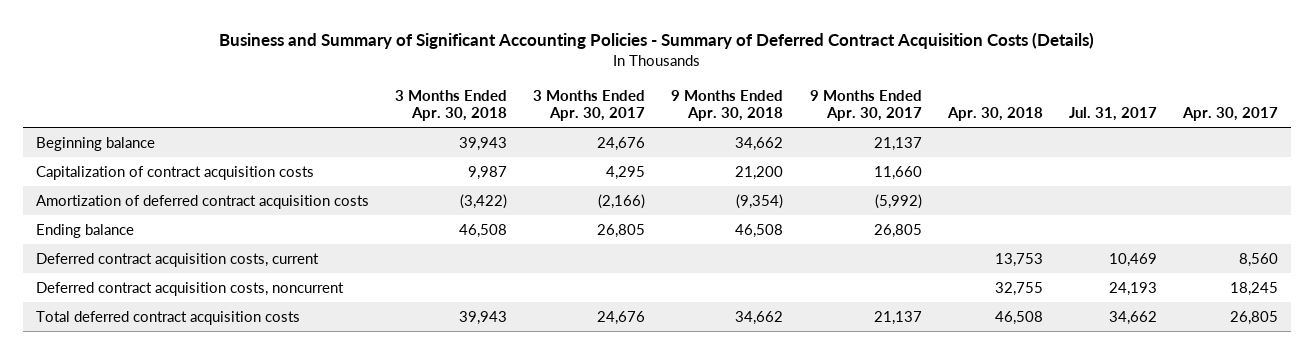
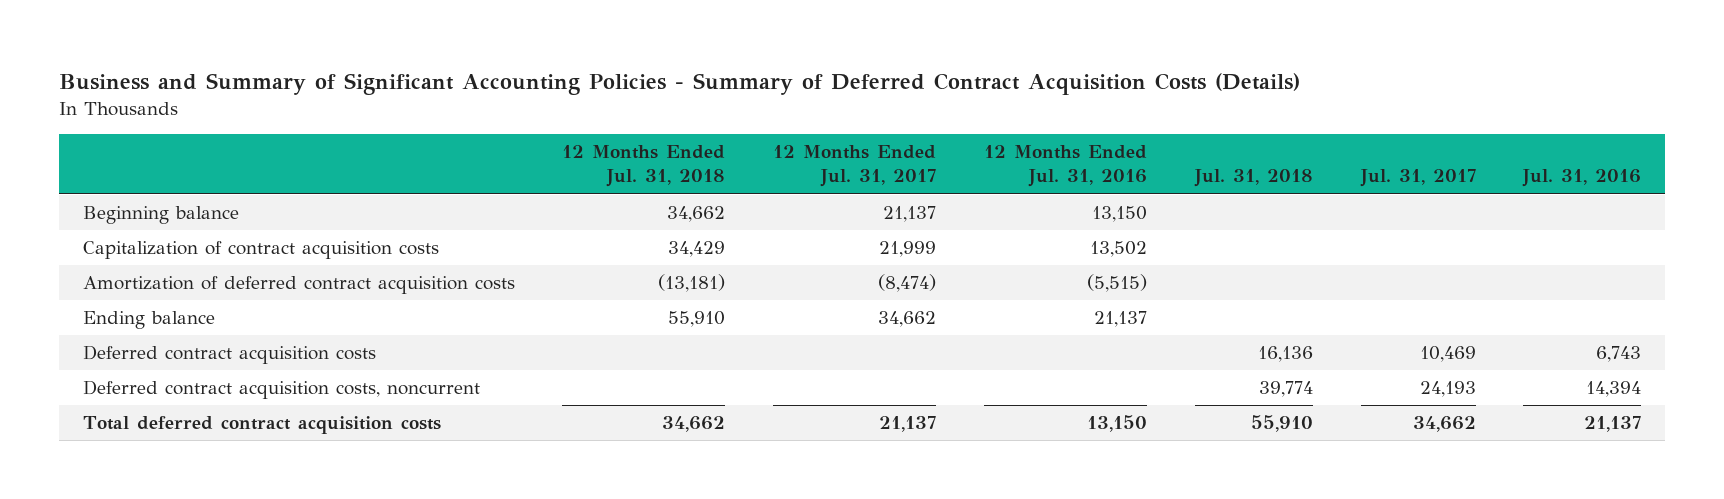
[395,89,508,122] 3 Months Ended Apr. 30, 2018 -> none
[533,89,646,122] 3 Months Ended Apr. 30, 2017 -> none
[671,89,784,122] 9 Months Ended Apr. 30, 2018 -> none
[809,89,922,122] 9 Months Ended Apr. 30, 2017 -> none
[946,107,1043,122] Apr. 30, 2018 -> none
[1182,107,1279,122] Apr. 30, 2017 -> none
none -> [562,145,726,188] 12 Months Ended Jul. 31, 2018
none -> [773,145,937,188] 12 Months Ended Jul. 31, 2017
none -> [984,145,1148,188] 12 Months Ended Jul. 31, 2016
none -> [1193,169,1313,188] Jul. 31, 2018
none -> [1522,169,1642,188] Jul. 31, 2016
[35,252,319,267] Deferred contract acquisition costs, current -> [82,345,376,365] Deferred contract acquisition costs

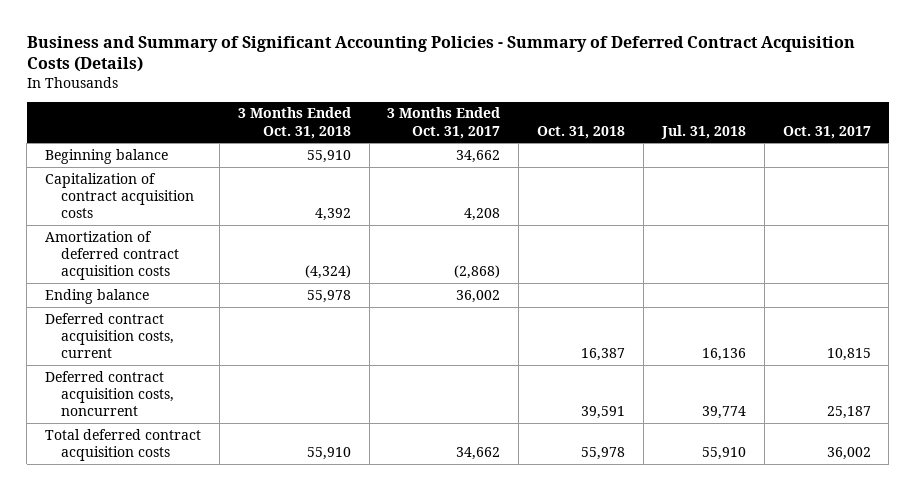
[562,145,726,188] 12 Months Ended Jul. 31, 2018 -> none
[773,145,937,188] 12 Months Ended Jul. 31, 2017 -> none
[984,145,1148,188] 12 Months Ended Jul. 31, 2016 -> none
[1359,169,1476,188] Jul. 31, 2017 -> none
[1522,169,1642,188] Jul. 31, 2016 -> none
none -> [237,107,351,139] 3 Months Ended Oct. 31, 2018
none -> [387,107,501,139] 3 Months Ended Oct. 31, 2017
none -> [537,125,626,139] Oct. 31, 2018
none -> [782,125,871,139] Oct. 31, 2017
[82,345,376,365] Deferred contract acquisition costs -> [45,312,175,358] Deferred contract acquisition costs, current

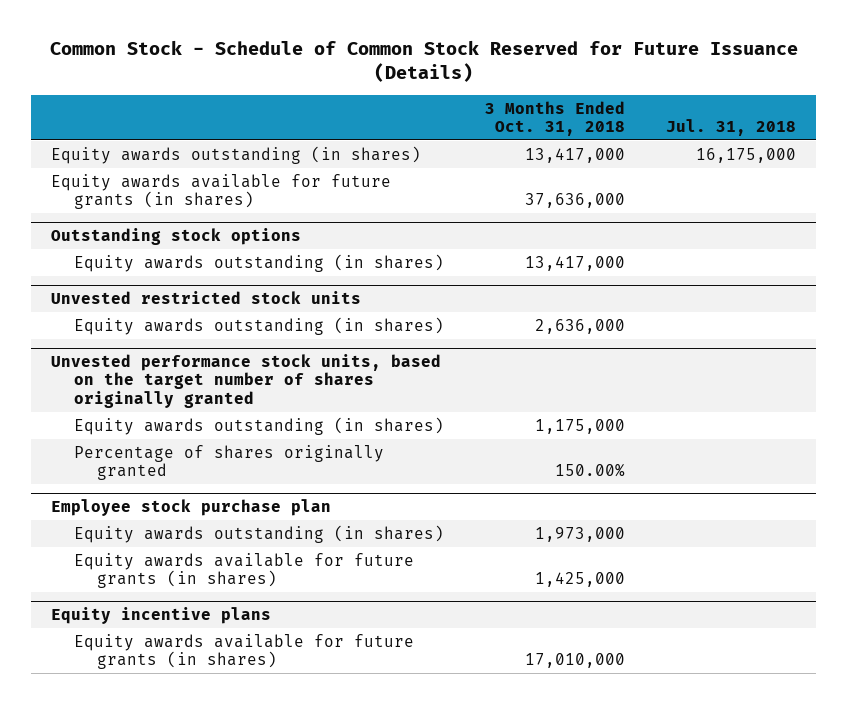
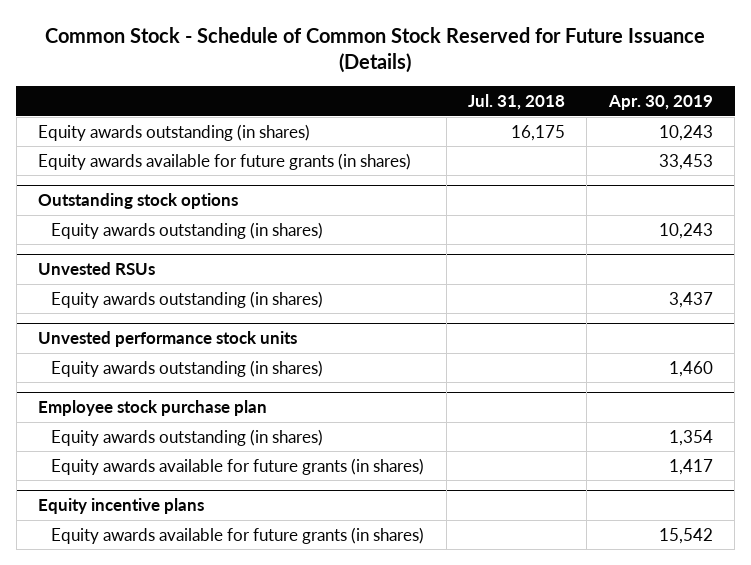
[484,100,625,136] 3 Months Ended Oct. 31, 2018 -> none
none -> [607,95,713,111] Apr. 30, 2019
[695,147,796,163] 16,175,000 -> [510,124,565,141] 16,175
[51,291,362,305] Unvested restricted stock units -> [37,261,155,275] Unvested RSUs
[51,354,442,408] Unvested performance stock units, based on the target number of shares originally granted -> [37,330,297,347] Unvested performance stock units
[74,444,385,481] Percentage of shares originally granted -> none

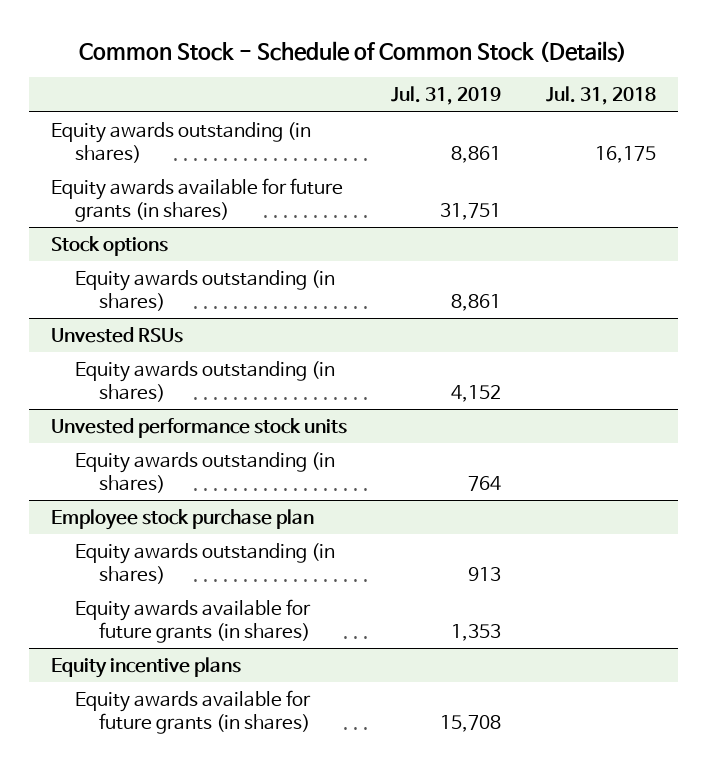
[45,26,706,74] Common Stock - Schedule of Common Stock Reserved for Future Issuance (Details) -> [79,40,628,62] Common Stock - Schedule of Common Stock (Details)
[607,95,713,111] Apr. 30, 2019 -> none
none -> [391,86,502,106] Jul. 31, 2019
[37,192,238,209] Outstanding stock options -> [51,235,169,256] Stock options

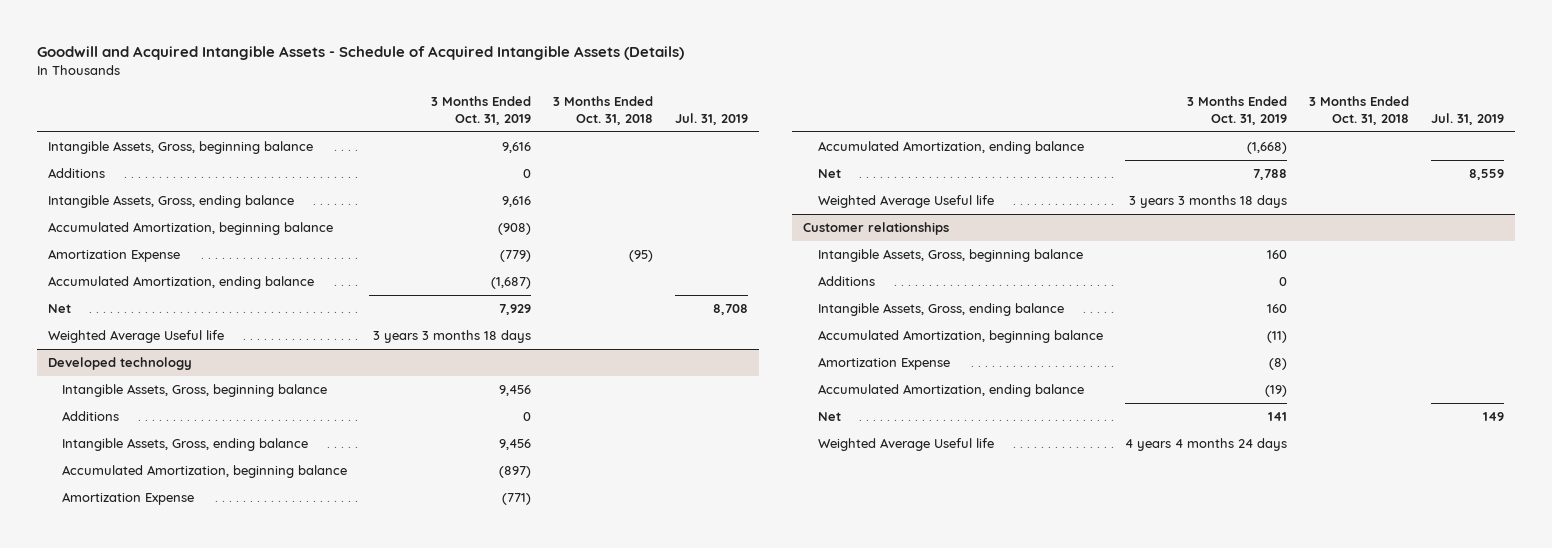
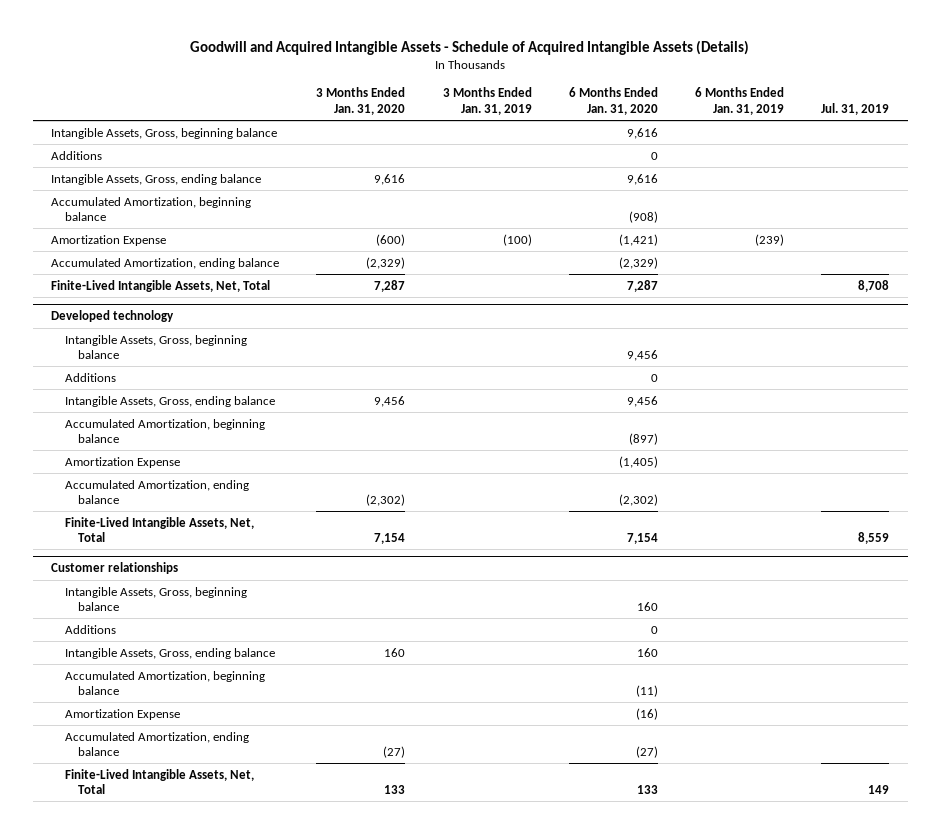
[431,96,532,126] 3 Months Ended Oct. 31, 2019 -> none
[553,96,654,126] 3 Months Ended Oct. 31, 2018 -> none
none -> [316,87,406,115] 3 Months Ended Jan. 31, 2020
none -> [442,87,532,115] 3 Months Ended Jan. 31, 2019
none -> [568,87,658,115] 6 Months Ended Jan. 31, 2020
none -> [695,87,785,115] 6 Months Ended Jan. 31, 2019
[47,330,224,344] Weighted Average Useful life -> none
[47,304,71,314] Net -> [51,279,271,292] Finite-Lived Intangible Assets, Net, Total
[817,195,994,209] Weighted Average Useful life -> none
[817,169,841,179] Net -> [64,516,254,542] Finite-Lived Intangible Assets, Net, Total
[817,438,994,452] Weighted Average Useful life -> none
[817,412,841,422] Net -> [64,768,254,794] Finite-Lived Intangible Assets, Net, Total

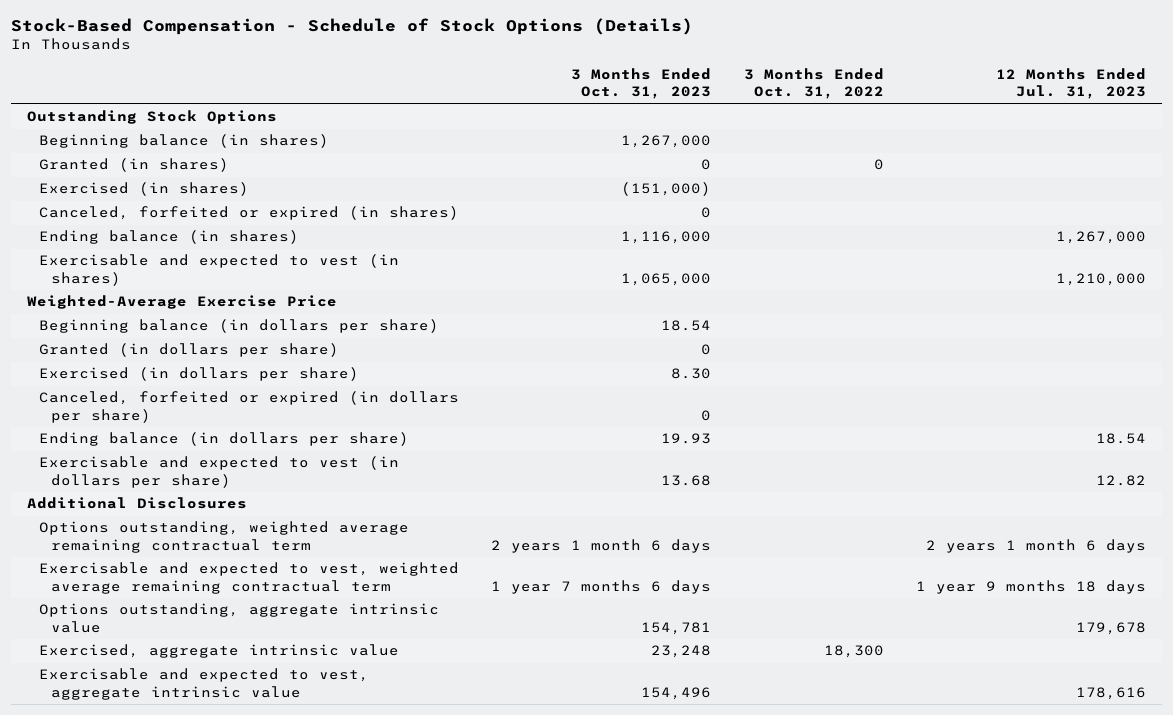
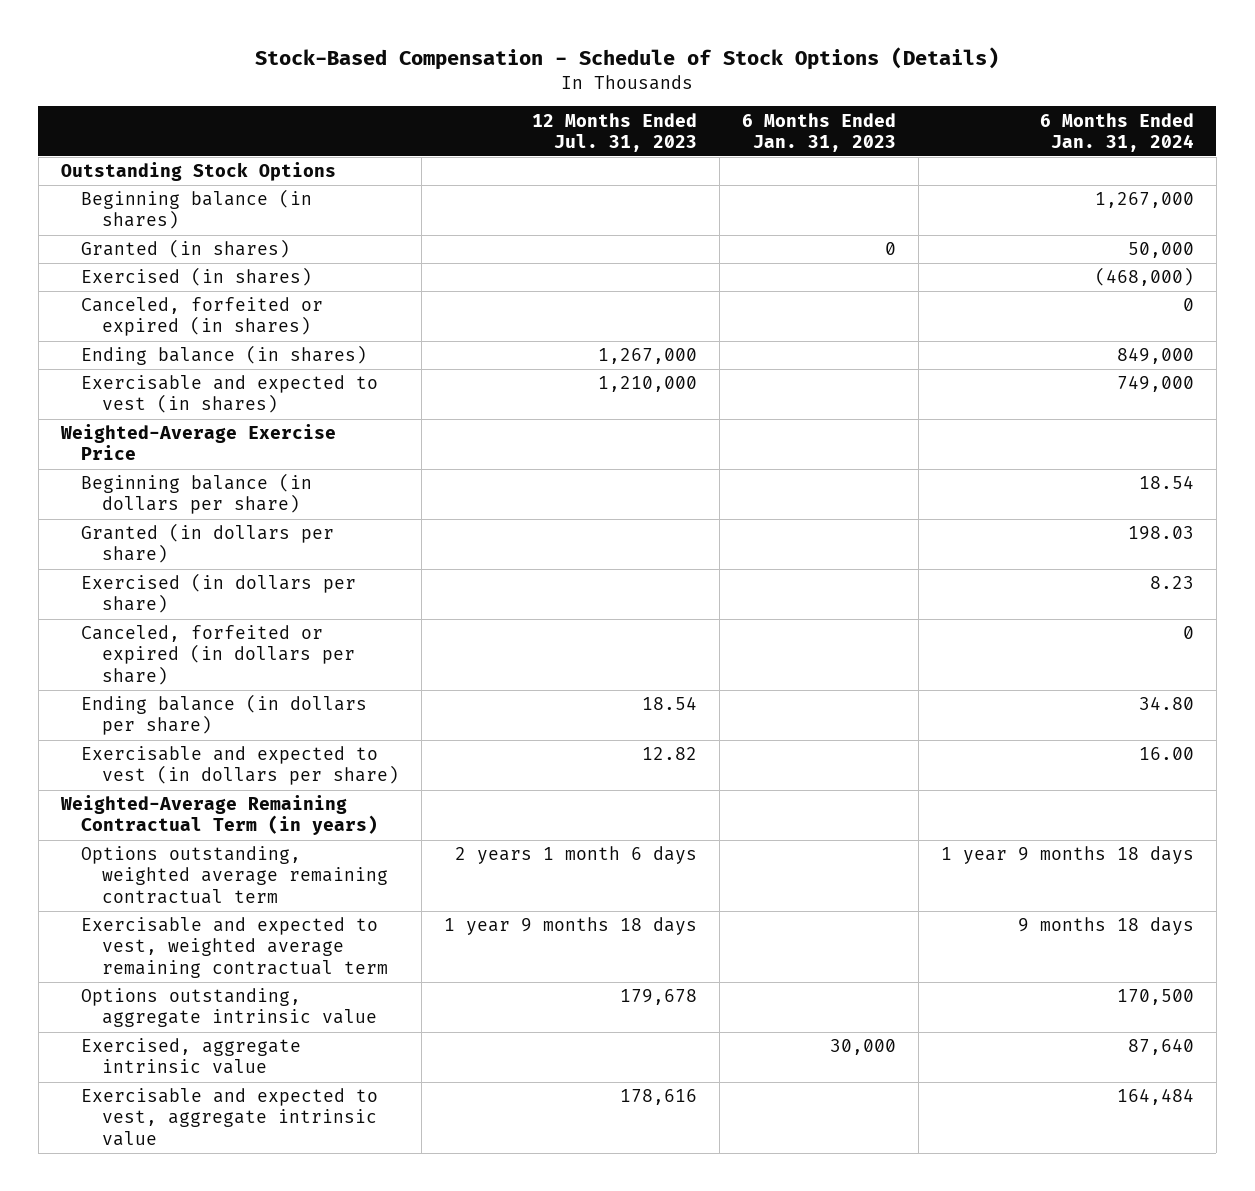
[571,68,712,100] 3 Months Ended Oct. 31, 2023 -> none
[743,68,884,100] 3 Months Ended Oct. 31, 2022 -> none
none -> [741,112,896,152] 6 Months Ended Jan. 31, 2023
none -> [1039,112,1194,152] 6 Months Ended Jan. 31, 2024
[27,497,248,510] Additional Disclosures -> [59,795,379,836] Weighted-Average Remaining Contractual Term (in years)

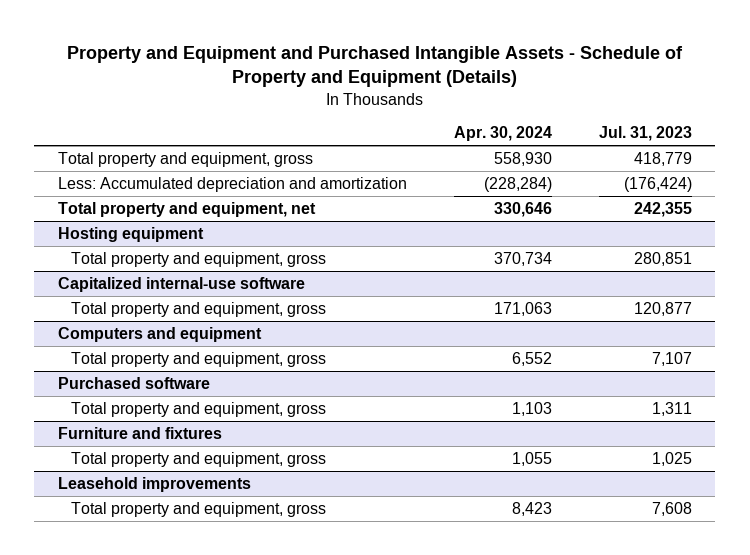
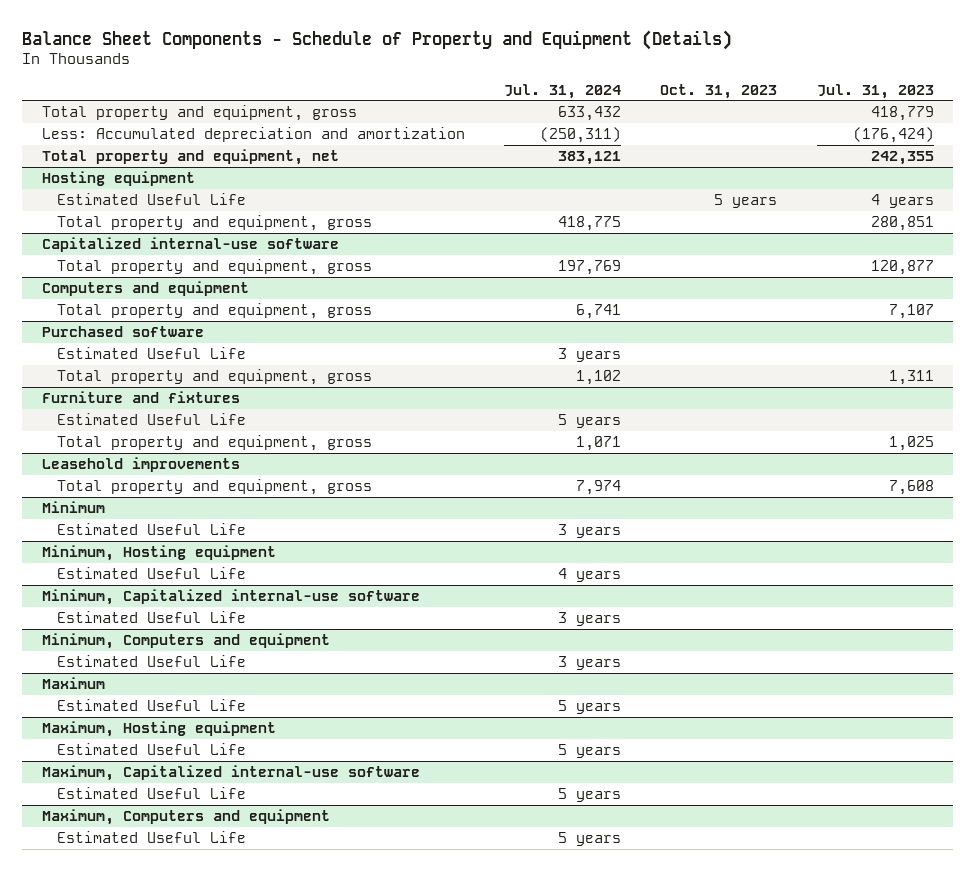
[66,45,683,88] Property and Equipment and Purchased Intangible Assets - Schedule of Property and Equipment (Details) -> [22,29,733,50] Balance Sheet Components - Schedule of Property and Equipment (Details)
[453,126,552,142] Apr. 30, 2024 -> none
none -> [504,83,622,99] Jul. 31, 2024
none -> [660,83,778,99] Oct. 31, 2023
none -> [56,193,246,206] Estimated Useful Life
none -> [56,347,246,360] Estimated Useful Life
none -> [56,413,246,426] Estimated Useful Life
none -> [41,501,105,514] Minimum
none -> [56,523,246,536] Estimated Useful Life
none -> [41,545,276,562] Minimum, Hosting equipment
none -> [56,567,246,580] Estimated Useful Life
none -> [41,589,420,606] Minimum, Capitalized internal-use software
none -> [56,611,246,624] Estimated Useful Life
none -> [41,633,330,650] Minimum, Computers and equipment
none -> [56,655,246,668] Estimated Useful Life
none -> [41,677,105,690] Maximum
none -> [56,699,246,712] Estimated Useful Life
none -> [41,721,276,738] Maximum, Hosting equipment
none -> [56,743,246,756] Estimated Useful Life
none -> [41,765,420,782] Maximum, Capitalized internal-use software
none -> [56,787,246,800] Estimated Useful Life
none -> [41,809,330,826] Maximum, Computers and equipment
none -> [56,831,246,844] Estimated Useful Life

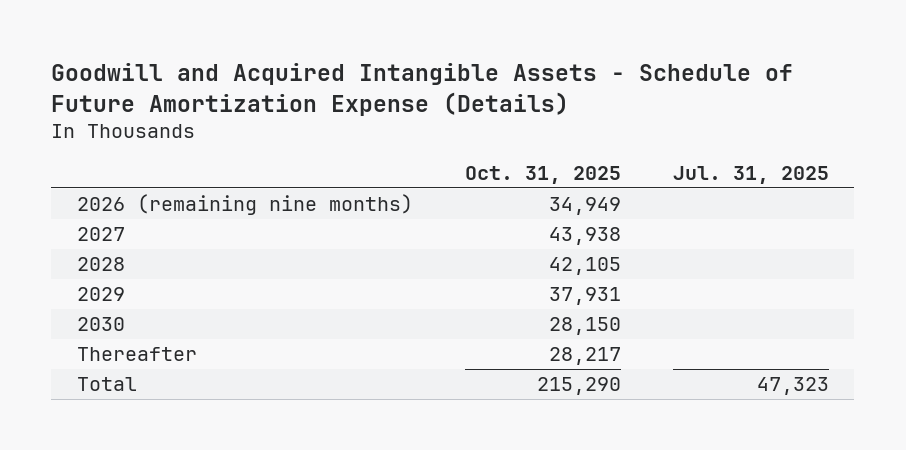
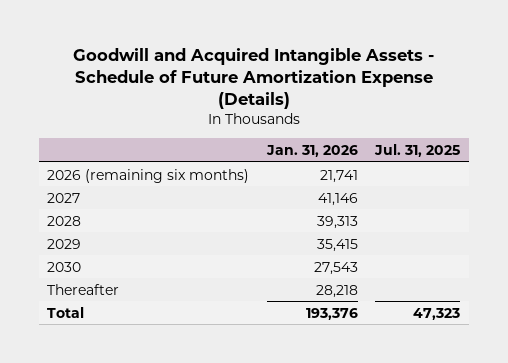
[464,165,621,184] Oct. 31, 2025 -> none
none -> [265,145,358,158] Jan. 31, 2026
[77,194,414,216] 2026 (remaining nine months) -> [47,168,250,183] 2026 (remaining six months)

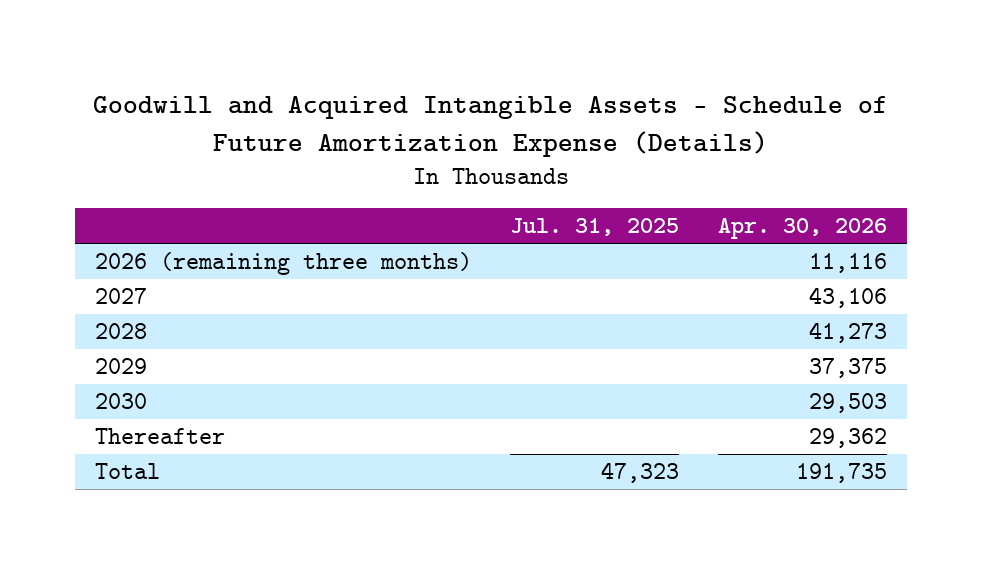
[265,145,358,158] Jan. 31, 2026 -> none
none -> [718,218,888,240] Apr. 30, 2026
[47,168,250,183] 2026 (remaining six months) -> [94,252,472,276] 2026 (remaining three months)

